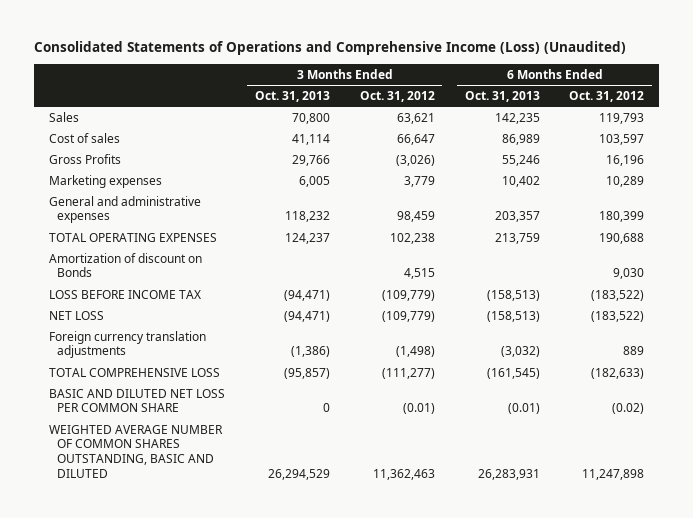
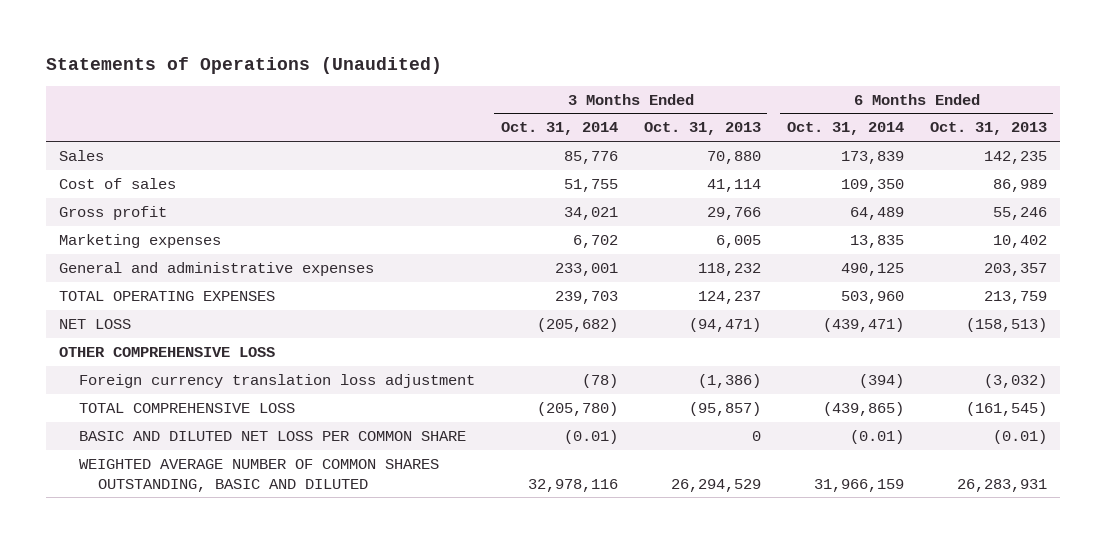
[33,41,626,56] Consolidated Statements of Operations and Comprehensive Income (Loss) (Unaudited) -> [46,57,443,75] Statements of Operations (Unaudited)
[359,90,435,102] Oct. 31, 2012 -> none
[569,90,645,102] Oct. 31, 2012 -> none
none -> [500,122,618,136] Oct. 31, 2014
none -> [786,122,904,136] Oct. 31, 2014
[291,112,330,124] 70,800 -> [706,150,761,164] 70,880
[48,153,121,164] Gross Profits -> [59,205,168,220] Gross profit
[48,252,202,278] Amortization of discount on Bonds -> none
[48,289,201,299] LOSS BEFORE INCOME TAX -> none
none -> [59,346,276,357] OTHER COMPREHENSIVE LOSS
[48,330,206,359] Foreign currency translation adjustments -> [78,373,475,388] Foreign currency translation loss adjustment

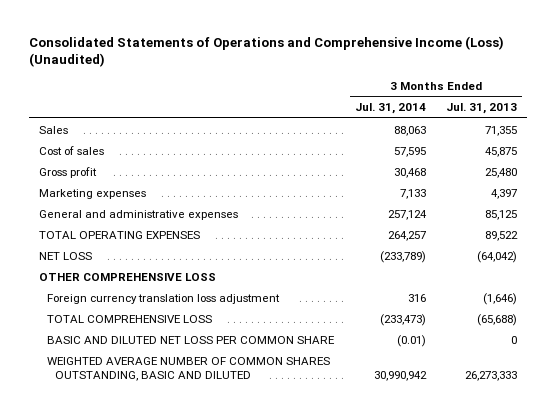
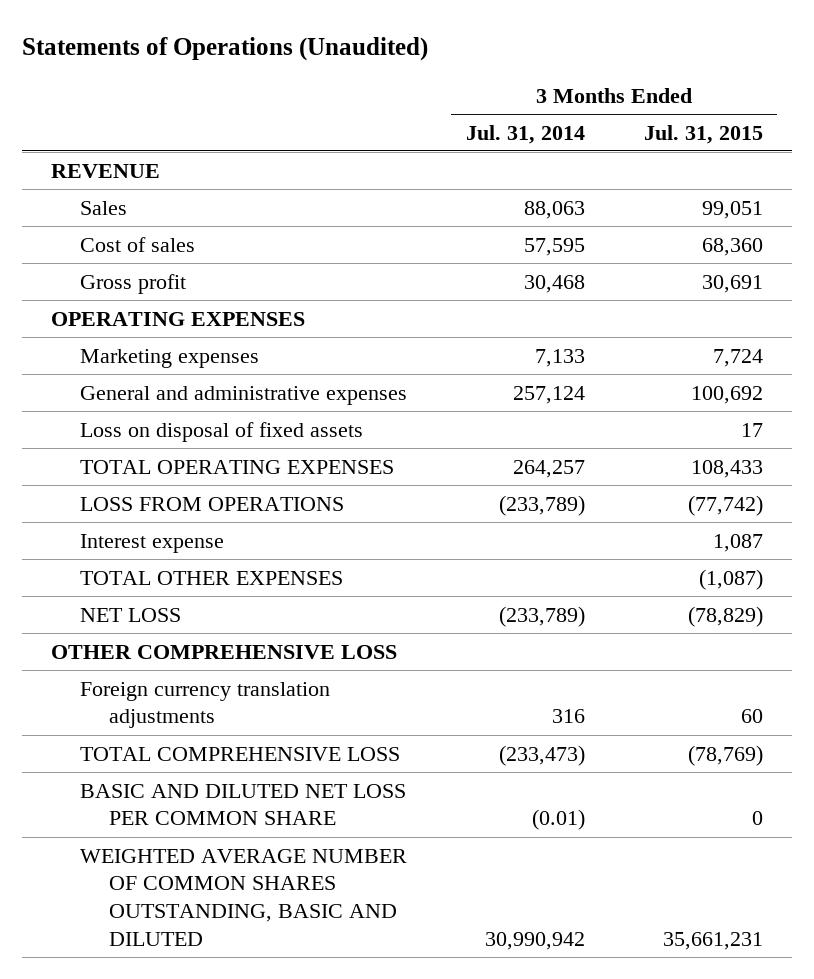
[29,35,505,68] Consolidated Statements of Operations and Comprehensive Income (Loss) (Unaudited) -> [21,37,428,62] Statements of Operations (Unaudited)
[445,103,517,115] Jul. 31, 2013 -> none
none -> [643,124,763,144] Jul. 31, 2015
none -> [51,163,161,178] REVENUE
none -> [51,311,306,326] OPERATING EXPENSES
none -> [79,421,363,442] Loss on disposal of fixed assets
none -> [79,496,344,511] LOSS FROM OPERATIONS
none -> [79,533,224,553] Interest expense
none -> [79,570,343,585] TOTAL OTHER EXPENSES
[47,293,281,304] Foreign currency translation loss adjustment -> [79,681,330,729] Foreign currency translation adjustments

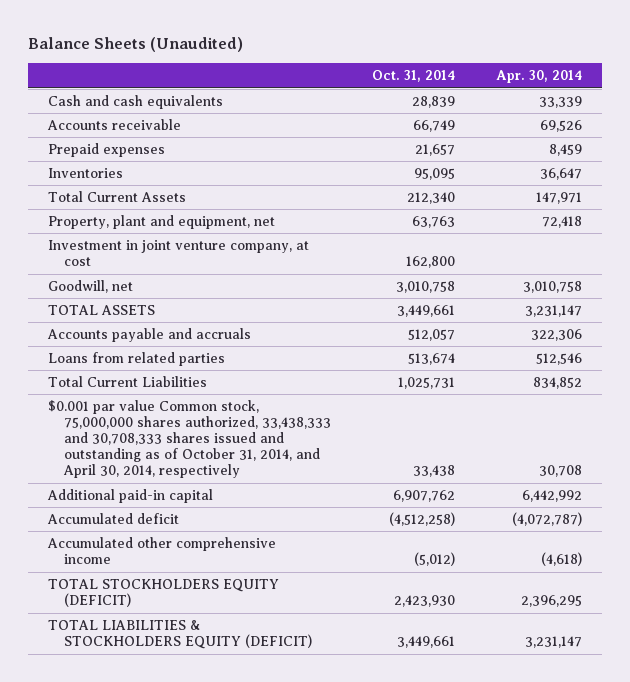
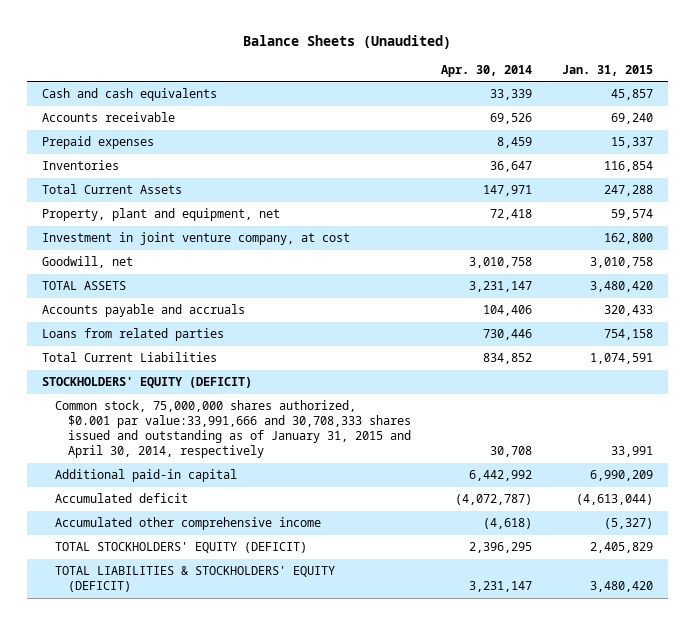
[371,70,455,83] Oct. 31, 2014 -> none
none -> [561,64,653,76] Jan. 31, 2015
[530,329,582,342] 322,306 -> [482,305,532,317] 104,406
[535,353,582,366] 512,546 -> [482,329,532,341] 730,446
none -> [42,377,253,389] STOCKHOLDERS' EQUITY (DEFICIT)
[48,400,332,479] $0.001 par value Common stock, 75,000,000 shares authorized, 33,438,333 and 30,708,333 shares issued and outstanding as of October 31, 2014, and April 30, 2014, respectively -> [54,400,411,458] Common stock, 75,000,000 shares authorized, $0.001 par value:33,991,666 and 30,708,333 shares issued and outstanding as of January 31, 2015 and April 30, 2014, respectively
[48,579,280,608] TOTAL STOCKHOLDERS EQUITY (DEFICIT) -> [54,542,307,554] TOTAL STOCKHOLDERS' EQUITY (DEFICIT)
[48,620,313,650] TOTAL LIABILITIES & STOCKHOLDERS EQUITY (DEFICIT) -> [54,566,335,593] TOTAL LIABILITIES & STOCKHOLDERS' EQUITY (DEFICIT)

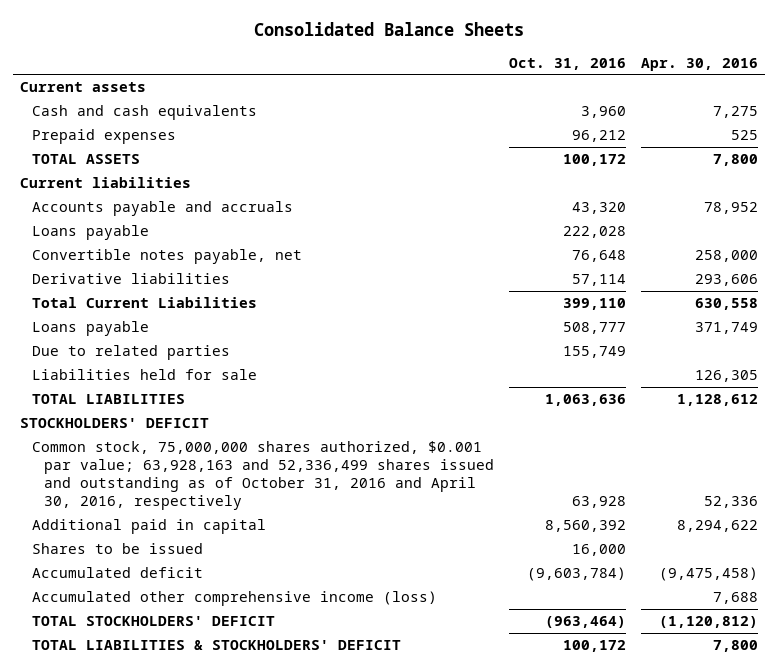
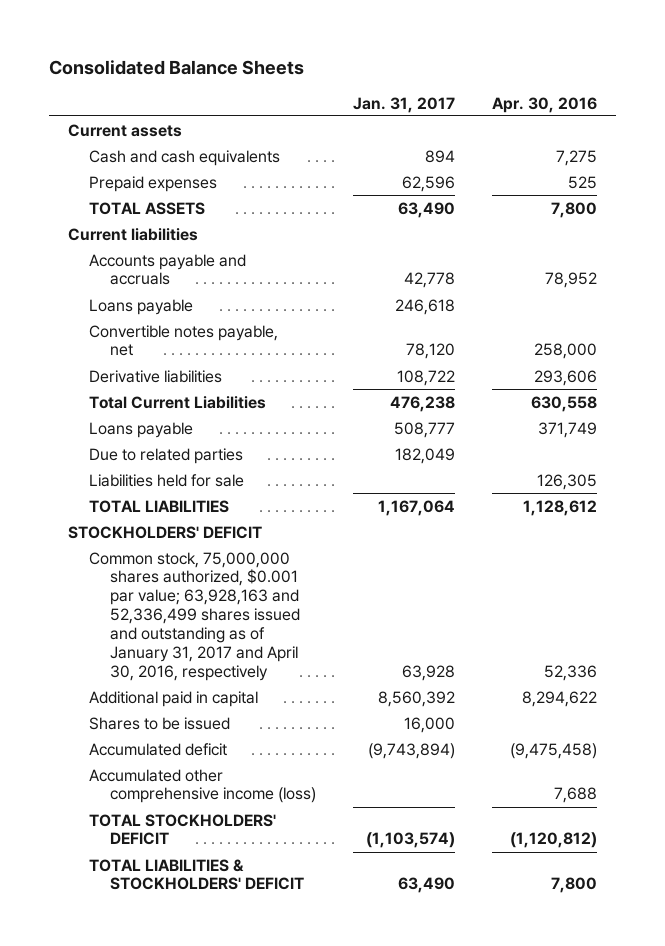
[508,57,626,70] Oct. 31, 2016 -> none
none -> [353,96,456,113] Jan. 31, 2017
[32,441,494,511] Common stock, 75,000,000 shares authorized, $0.001 par value; 63,928,163 and 52,336,499 shares issued and outstanding as of October 31, 2016 and April 30, 2016, respectively -> [88,551,300,681] Common stock, 75,000,000 shares authorized, $0.001 par value; 63,928,163 and 52,336,499 shares issued and outstanding as of January 31, 2017 and April 30, 2016, respectively

